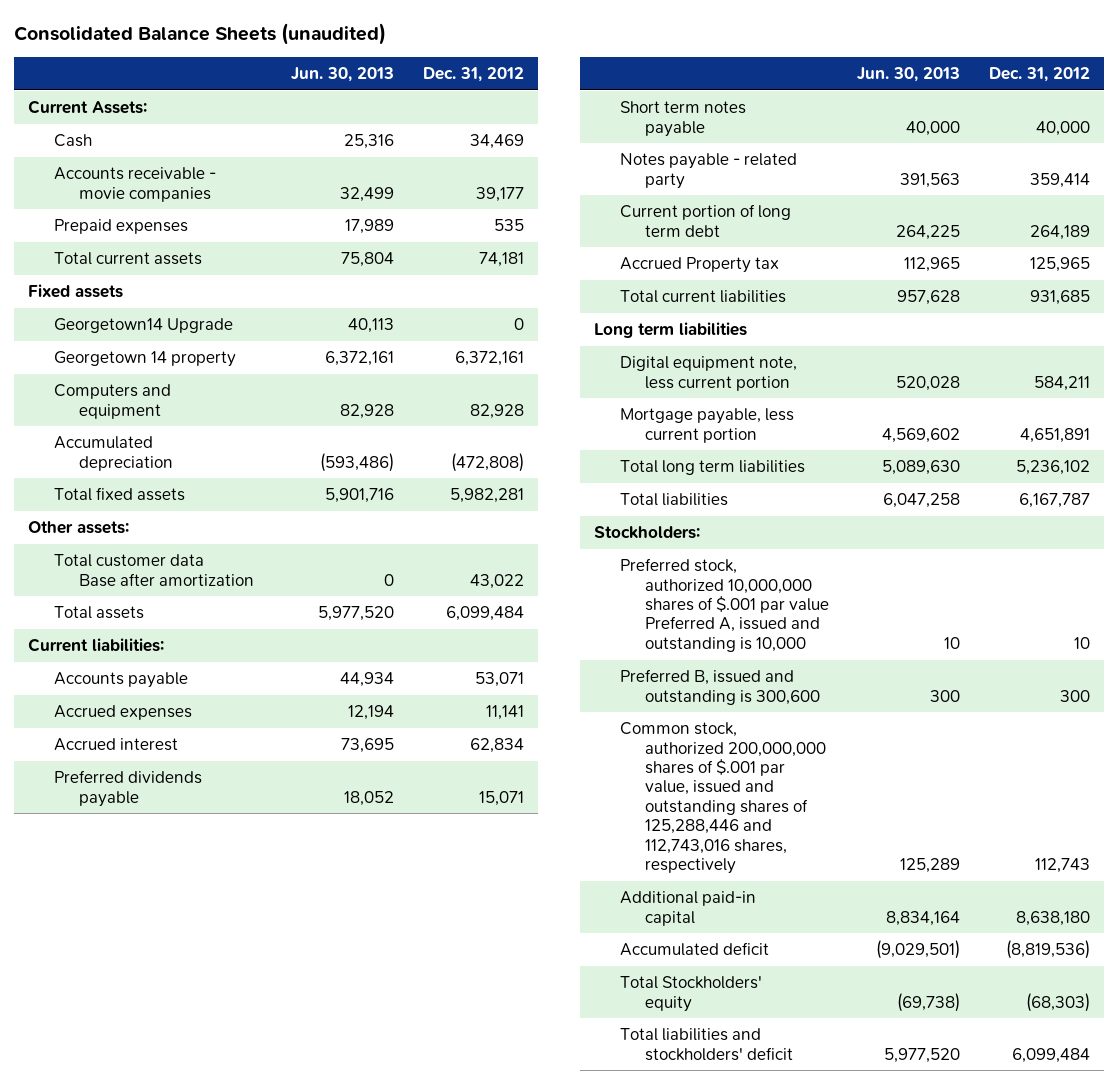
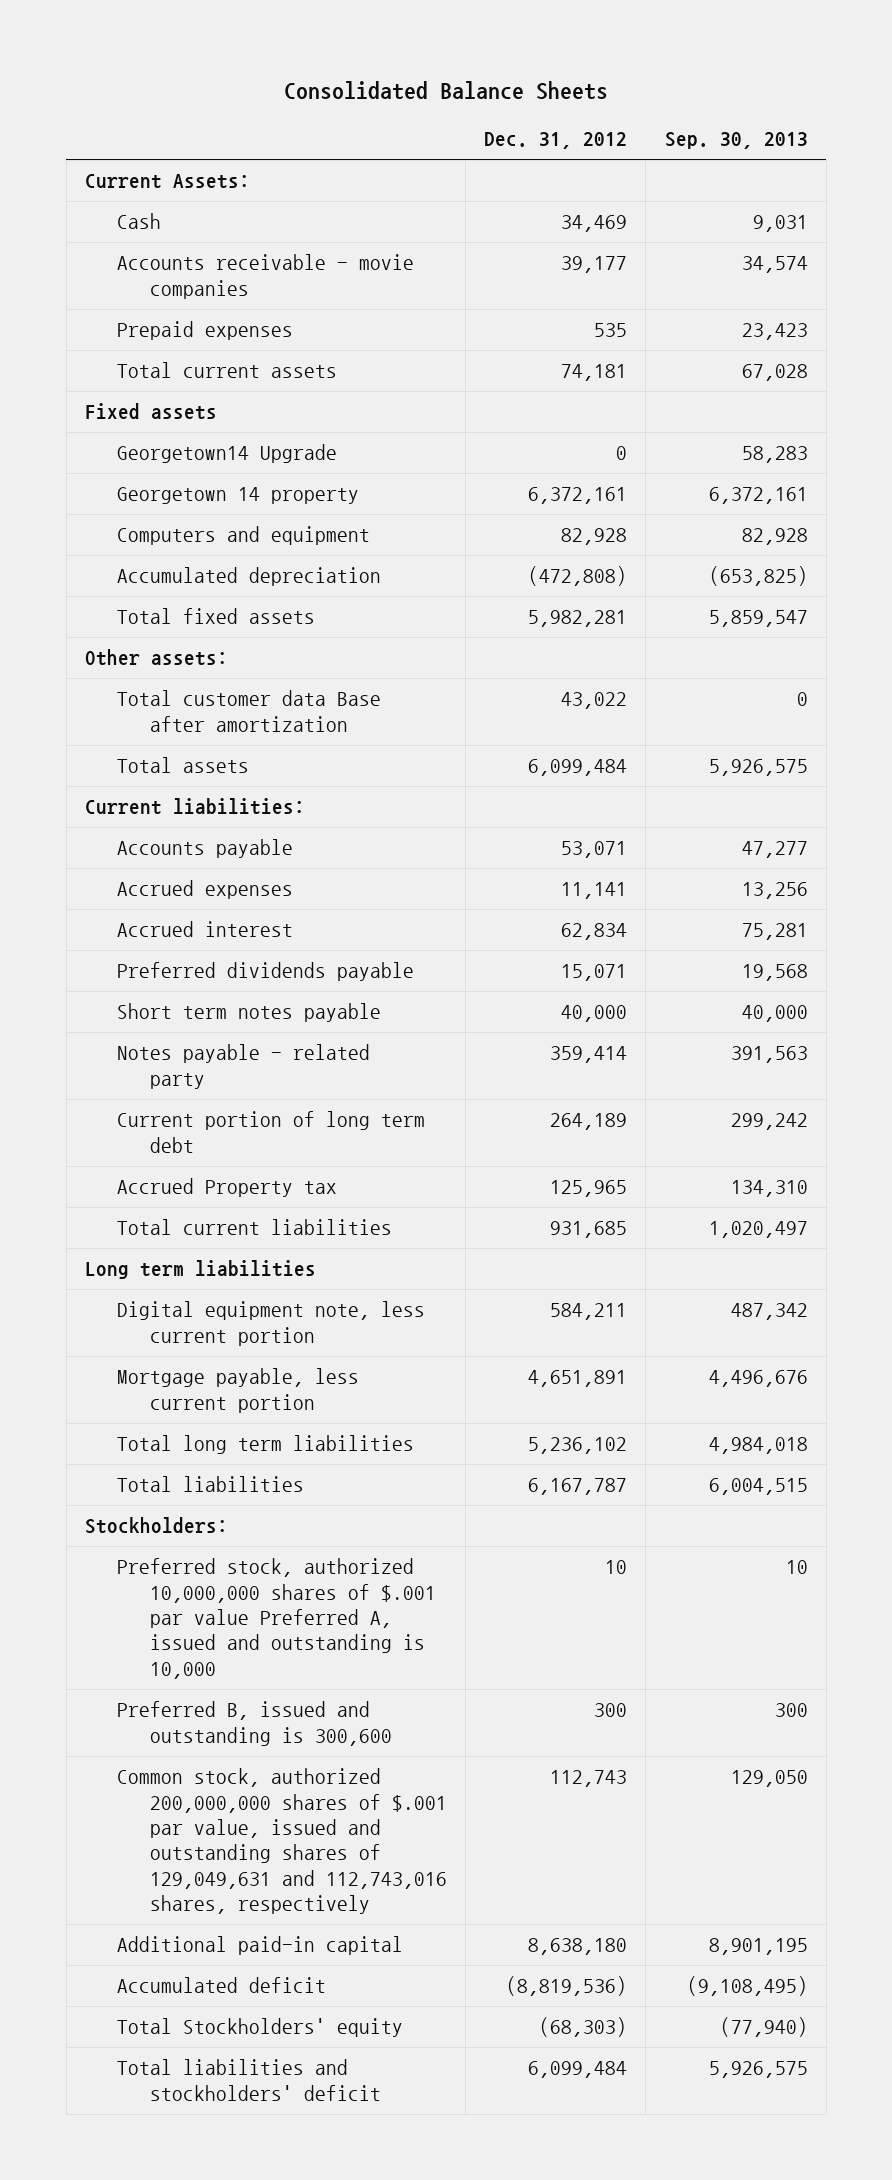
[14,23,387,46] Consolidated Balance Sheets (unaudited) -> [284,80,609,100] Consolidated Balance Sheets
[291,66,395,82] Jun. 30, 2013 -> none
none -> [664,132,808,150] Sep. 30, 2013
[619,722,826,875] Common stock, authorized 200,000,000 shares of $.001 par value, issued and outstanding shares of 125,288,446 and 112,743,016 shares, respectively -> [117,1768,447,1914] Common stock, authorized 200,000,000 shares of $.001 par value, issued and outstanding shares of 129,049,631 and 112,743,016 shares, respectively

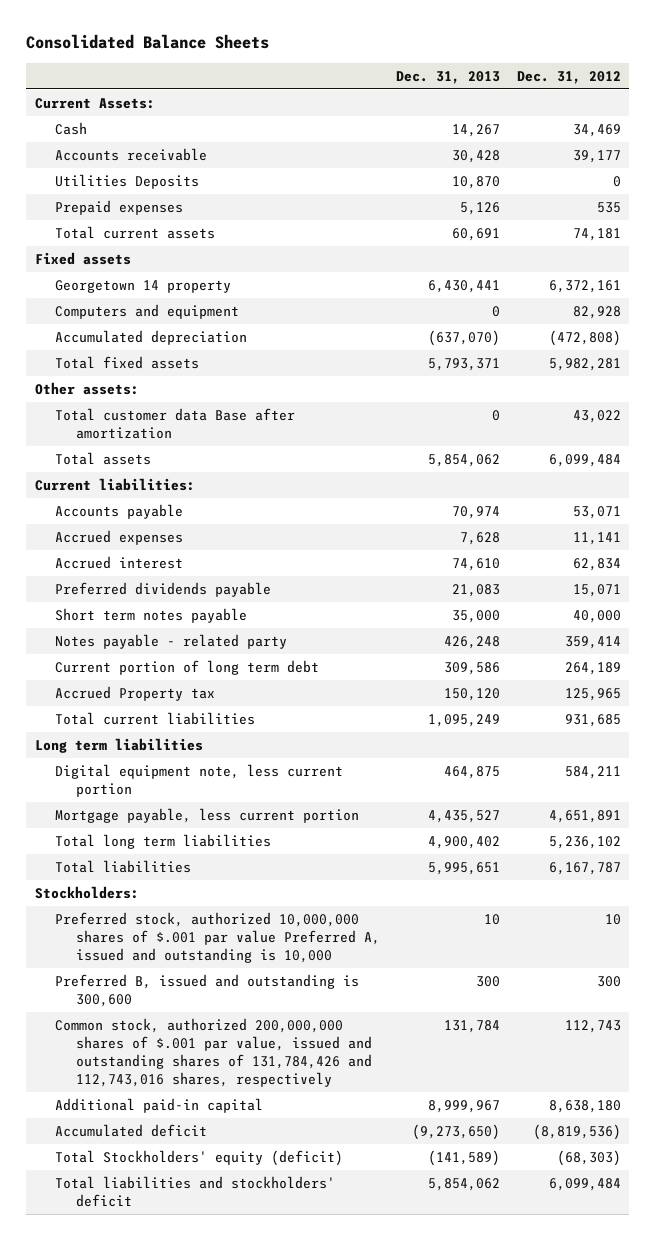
[664,132,808,150] Sep. 30, 2013 -> none
none -> [396,70,501,84] Dec. 31, 2013
[117,254,415,299] Accounts receivable - movie companies -> [55,148,208,162] Accounts receivable
none -> [55,174,200,190] Utilities Deposits
[117,444,338,464] Georgetown14 Upgrade -> none
[117,1768,447,1914] Common stock, authorized 200,000,000 shares of $.001 par value, issued and outstanding shares of 129,049,631 and 112,743,016 shares, respectively -> [55,1018,372,1088] Common stock, authorized 200,000,000 shares of $.001 par value, issued and outstanding shares of 131,784,426 and 112,743,016 shares, respectively
[117,2018,404,2038] Total Stockholders' equity -> [55,1150,344,1167] Total Stockholders' equity (deficit)

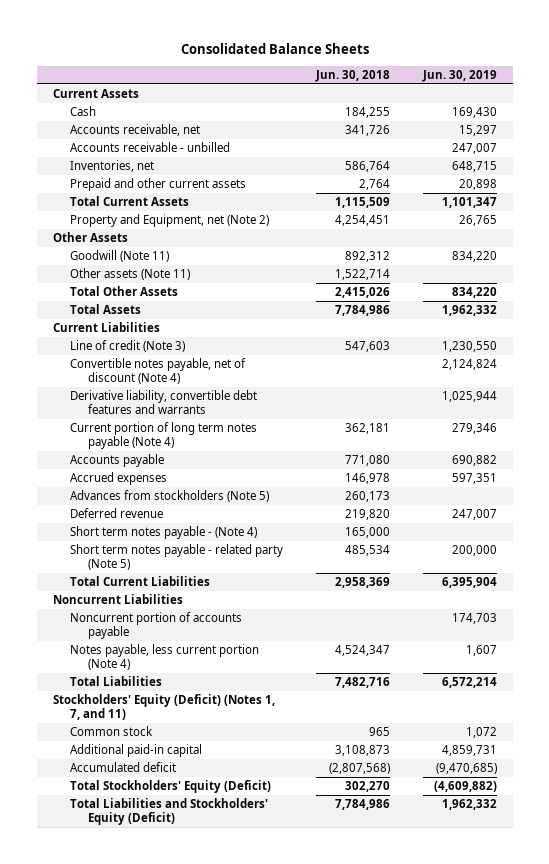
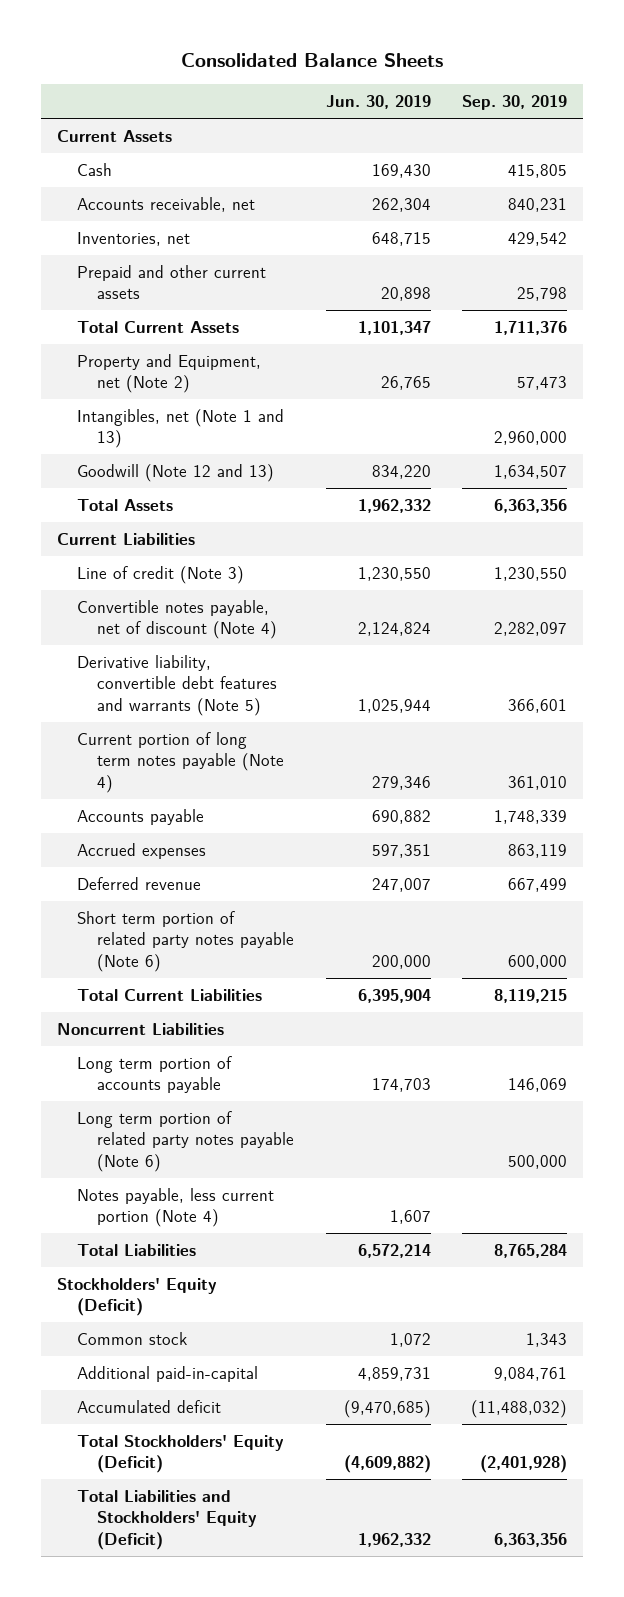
[314,69,390,82] Jun. 30, 2018 -> none
none -> [462,95,568,111] Sep. 30, 2019
[70,142,231,153] Accounts receivable - unbilled -> none
[458,125,497,137] 15,297 -> [371,197,431,212] 262,304
[52,232,128,243] Other Assets -> none
[70,268,191,281] Other assets (Note 11) -> none
[70,286,179,297] Total Other Assets -> none
none -> [76,408,284,449] Intangibles, net (Note 1 and 13)
[70,250,170,263] Goodwill (Note 11) -> [76,463,274,482] Goodwill (Note 12 and 13)
[70,390,258,414] Derivative liability, convertible debt features and warrants -> [76,654,278,716] Derivative liability, convertible debt features and warrants (Note 5)
[70,490,270,503] Advances from stockholders (Note 5) -> none
[70,526,258,540] Short term notes payable - (Note 4) -> none
[70,544,284,570] Short term notes payable - related party (Note 5) -> [76,910,295,972] Short term portion of related party notes payable (Note 6)
[70,612,243,639] Noncurrent portion of accounts payable -> [76,1055,232,1094] Long term portion of accounts payable
none -> [76,1110,295,1172] Long term portion of related party notes payable (Note 6)
[52,694,275,720] Stockholders' Equity (Deficit) (Notes 1, 7, and 11) -> [56,1277,217,1317] Stockholders' Equity (Deficit)
[70,744,203,758] Additional paid-in capital -> [76,1365,258,1382] Additional paid-in-capital

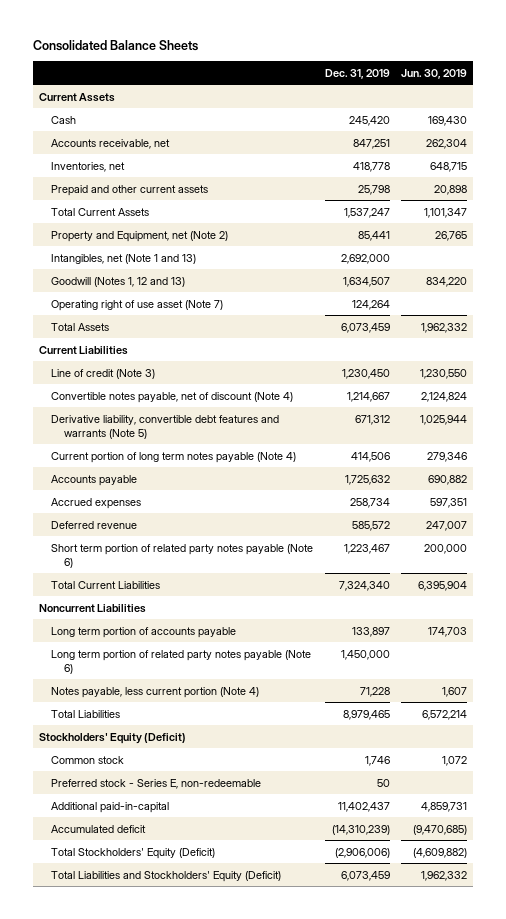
[462,95,568,111] Sep. 30, 2019 -> none
none -> [324,68,390,79] Dec. 31, 2019
[76,463,274,482] Goodwill (Note 12 and 13) -> [51,276,186,287] Goodwill (Notes 1, 12 and 13)
none -> [51,299,224,311] Operating right of use asset (Note 7)
none -> [51,778,262,789] Preferred stock - Series E, non-redeemable

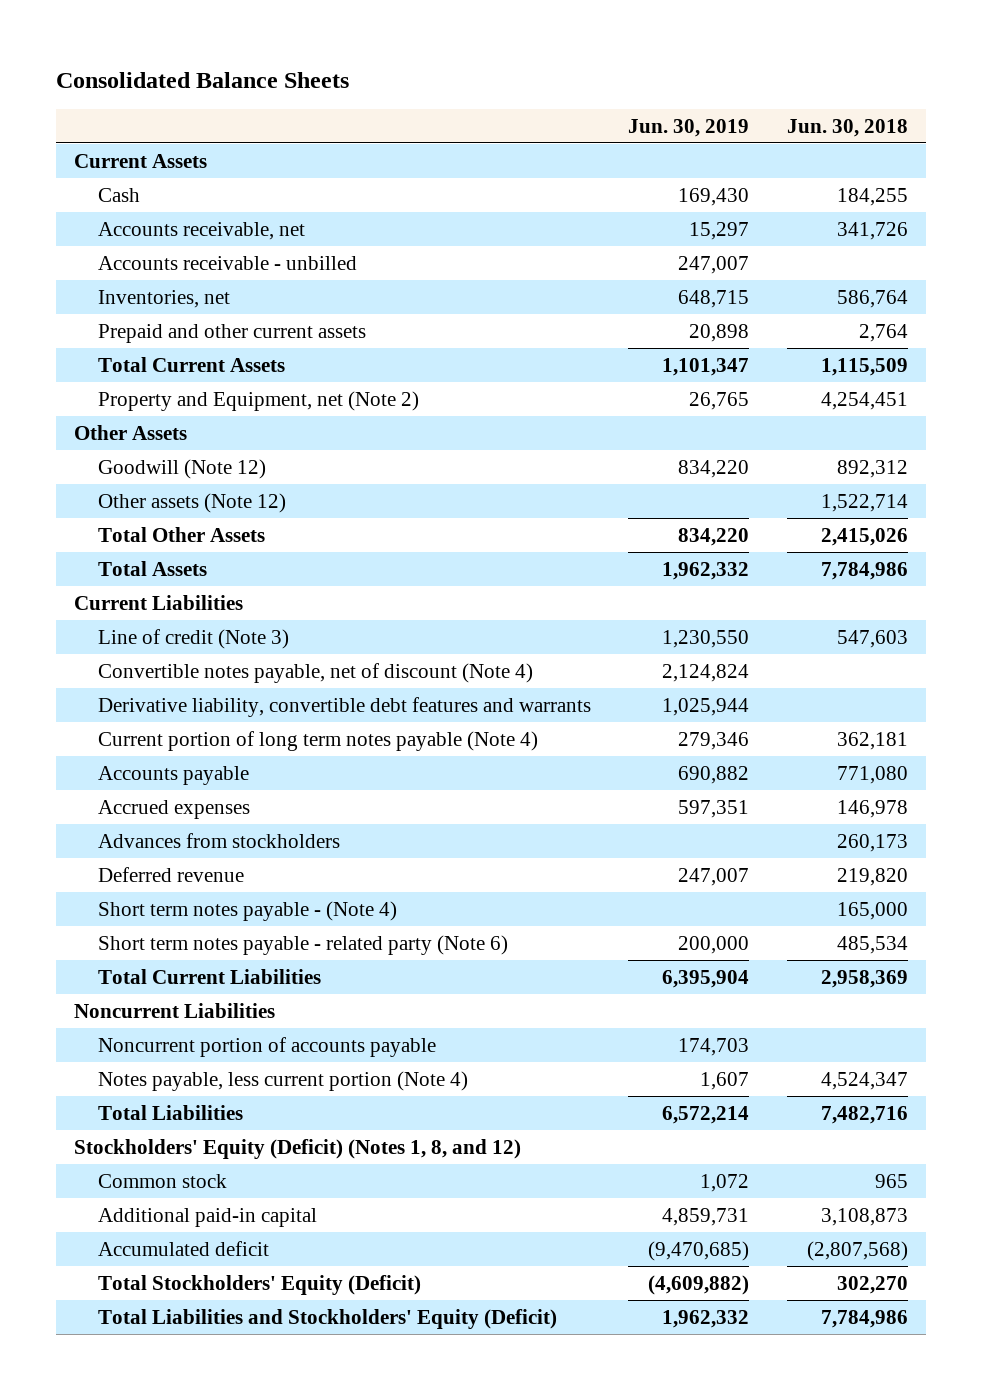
[324,68,390,79] Dec. 31, 2019 -> none
none -> [786,118,908,137] Jun. 30, 2018
[425,138,467,149] 262,304 -> [689,221,750,240] 15,297
none -> [98,255,358,270] Accounts receivable - unbilled
[51,253,197,264] Intangibles, net (Note 1 and 13) -> none
[51,299,224,311] Operating right of use asset (Note 7) -> none
none -> [74,424,188,440] Other Assets
[51,276,186,287] Goodwill (Notes 1, 12 and 13) -> [98,458,267,479] Goodwill (Note 12)
none -> [98,492,287,513] Other assets (Note 12)
none -> [98,526,266,542] Total Other Assets
[51,414,280,439] Derivative liability, convertible debt features and warrants (Note 5) -> [98,696,592,717] Derivative liability, convertible debt features and warrants
none -> [98,832,341,848] Advances from stockholders
none -> [98,900,398,921] Short term notes payable - (Note 4)
[51,543,314,568] Short term portion of related party notes payable (Note 6) -> [98,934,509,955] Short term notes payable - related party (Note 6)
[51,649,312,674] Long term portion of related party notes payable (Note 6) -> none
[51,626,237,638] Long term portion of accounts payable -> [98,1036,437,1057] Noncurrent portion of accounts payable
[38,732,186,744] Stockholders' Equity (Deficit) -> [74,1138,522,1159] Stockholders' Equity (Deficit) (Notes 1, 8, and 12)
[51,778,262,789] Preferred stock - Series E, non-redeemable -> none
[51,801,170,813] Additional paid-in-capital -> [98,1207,318,1227] Additional paid-in capital

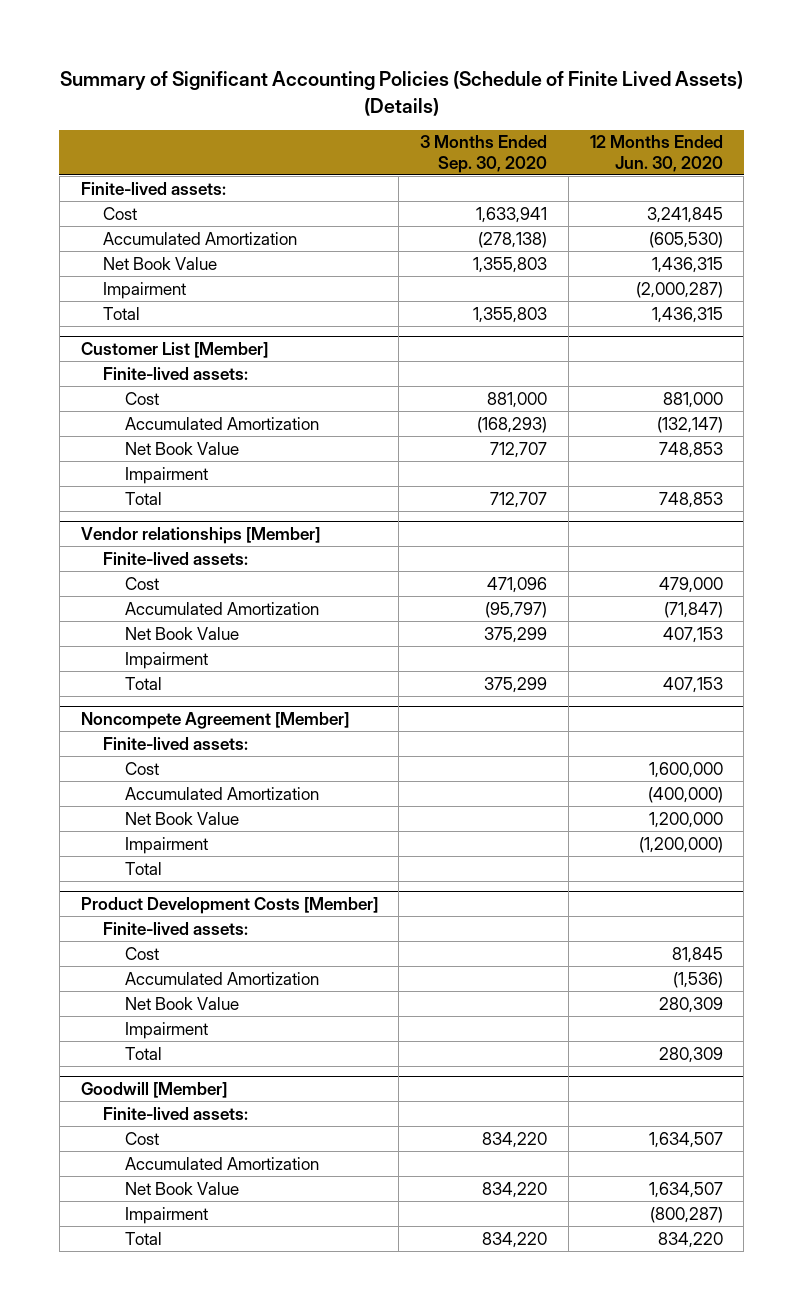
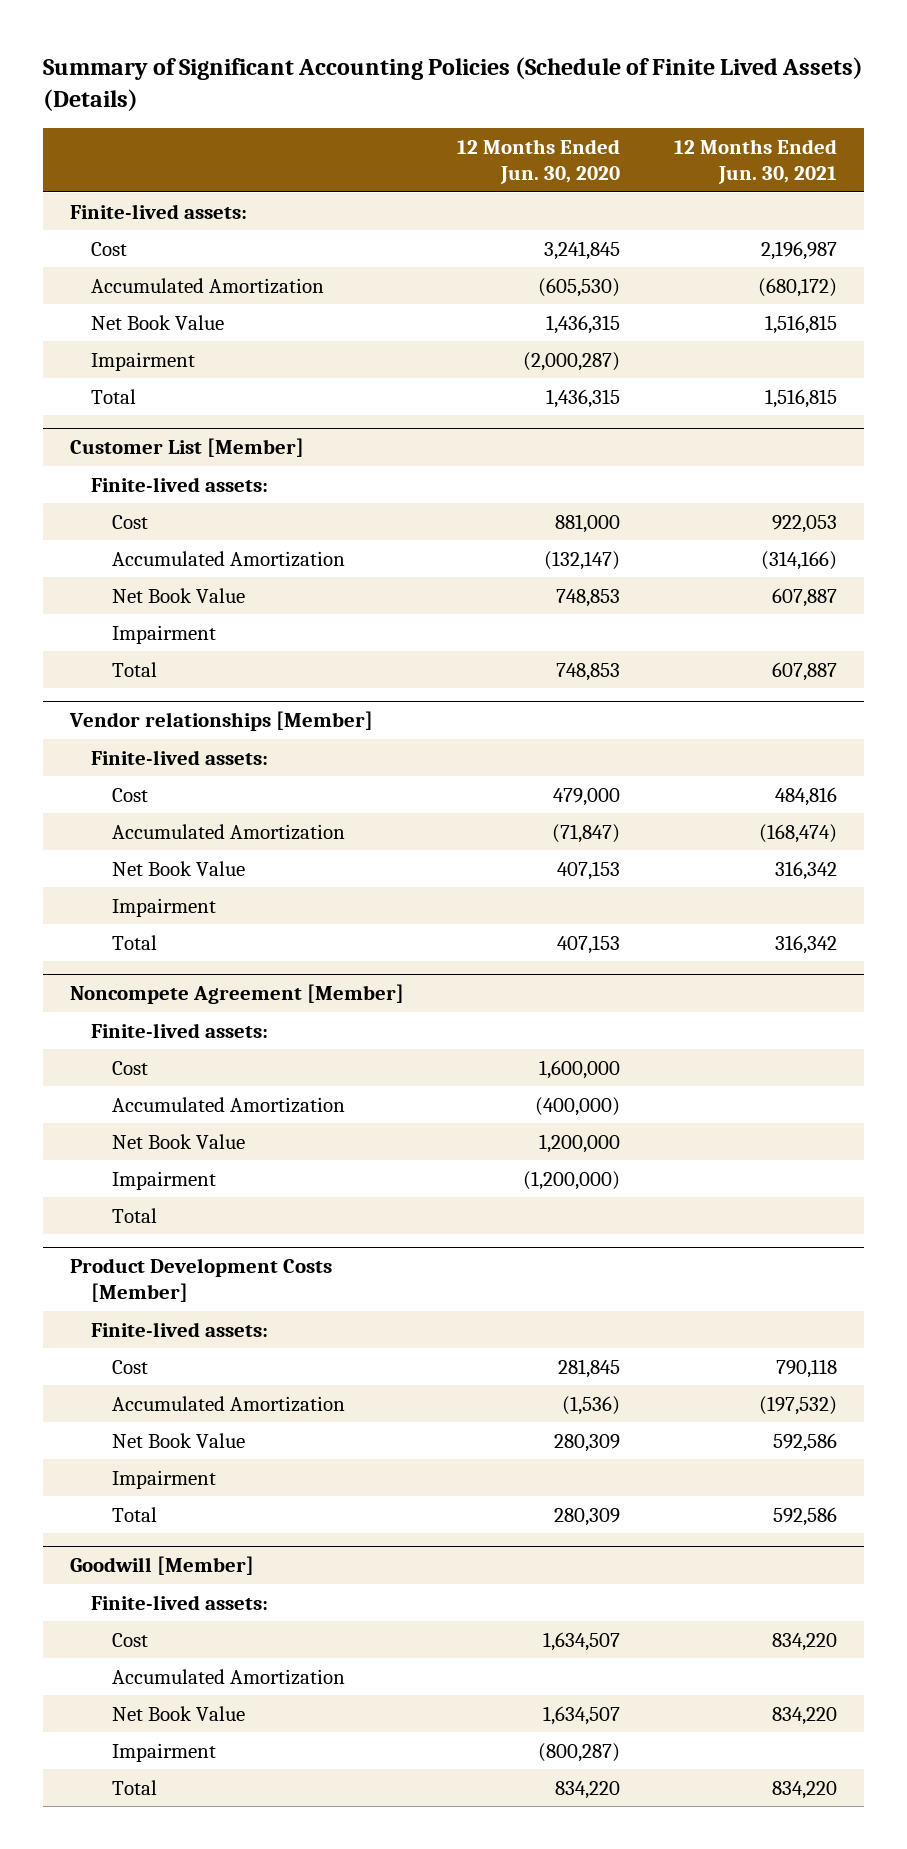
[420,135,548,173] 3 Months Ended Sep. 30, 2020 -> none
none -> [673,138,837,185] 12 Months Ended Jun. 30, 2021
[671,946,723,963] 81,845 -> [558,1358,621,1378] 281,845

